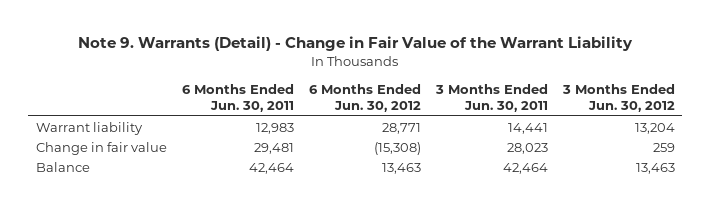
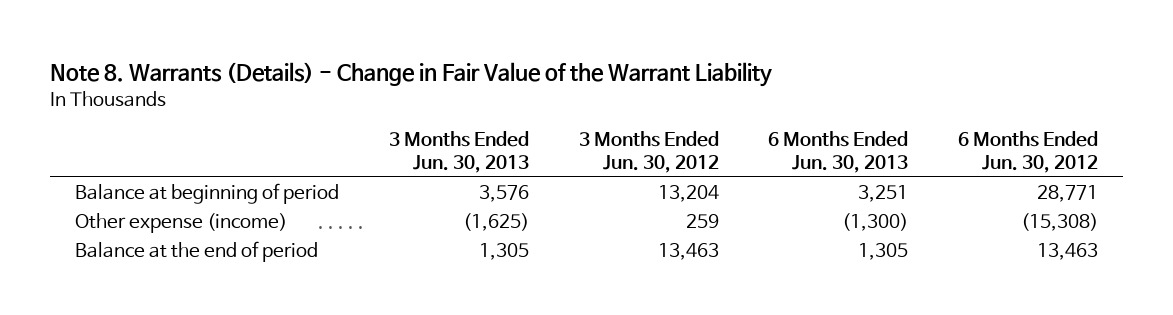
[78,36,634,52] Note 9. Warrants (Detail) - Change in Fair Value of the Warrant Liability -> [49,61,772,87] Note 8. Warrants (Details) - Change in Fair Value of the Warrant Liability
[181,84,294,113] 6 Months Ended Jun. 30, 2011 -> none
[434,84,548,113] 3 Months Ended Jun. 30, 2011 -> none
none -> [388,130,529,174] 3 Months Ended Jun. 30, 2013
none -> [768,130,909,174] 6 Months Ended Jun. 30, 2013
[35,121,143,135] Warrant liability -> [74,183,339,205] Balance at beginning of period
[35,141,167,155] Change in fair value -> [74,213,287,234] Other expense (income)
[35,161,90,172] Balance -> [74,241,318,263] Balance at the end of period

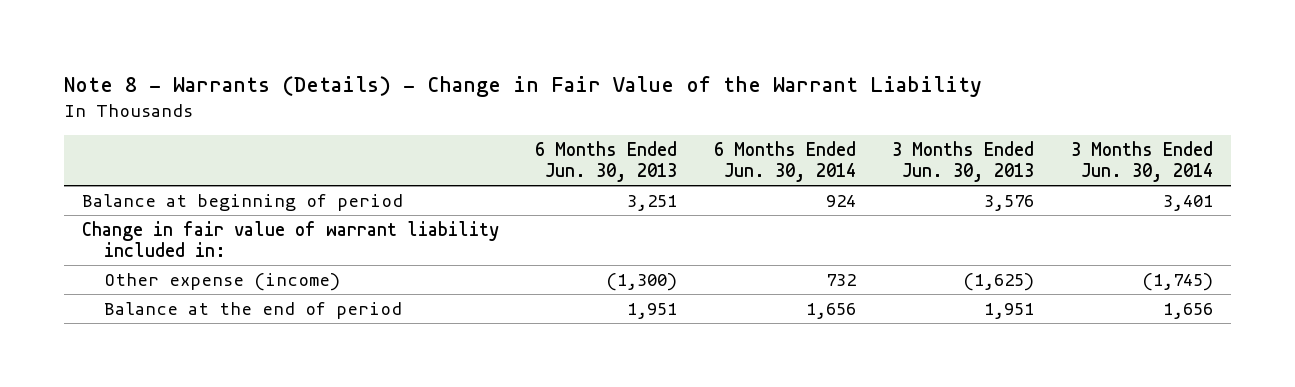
[49,61,772,87] Note 8. Warrants (Details) - Change in Fair Value of the Warrant Liability -> [63,76,982,98] Note 8 - Warrants (Details) - Change in Fair Value of the Warrant Liability
[578,130,719,174] 3 Months Ended Jun. 30, 2012 -> none
[958,130,1099,174] 6 Months Ended Jun. 30, 2012 -> none
none -> [713,141,856,183] 6 Months Ended Jun. 30, 2014
none -> [1070,141,1213,183] 3 Months Ended Jun. 30, 2014
none -> [82,220,500,257] Change in fair value of warrant liability included in:
[478,243,529,261] 1,305 -> [984,302,1035,319] 1,951
[858,243,909,261] 1,305 -> [627,302,678,319] 1,951

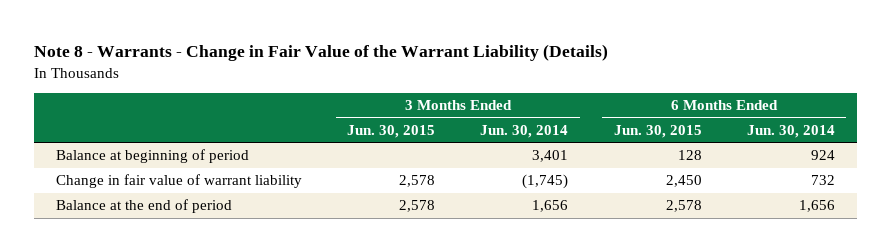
[63,76,982,98] Note 8 - Warrants (Details) - Change in Fair Value of the Warrant Liability -> [33,44,608,62] Note 8 - Warrants - Change in Fair Value of the Warrant Liability (Details)
[535,141,678,183] 6 Months Ended Jun. 30, 2013 -> none
[892,141,1035,183] 3 Months Ended Jun. 30, 2013 -> none
none -> [347,124,436,138] Jun. 30, 2015
none -> [613,124,702,138] Jun. 30, 2015
[82,220,500,257] Change in fair value of warrant liability included in: -> none
[103,272,340,291] Other expense (income) -> [56,174,303,189] Change in fair value of warrant liability

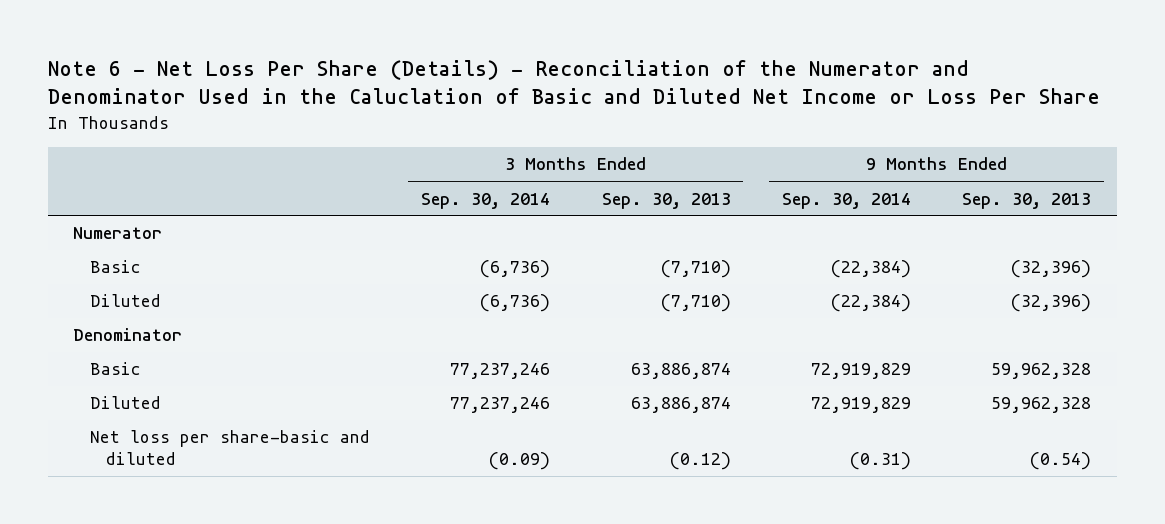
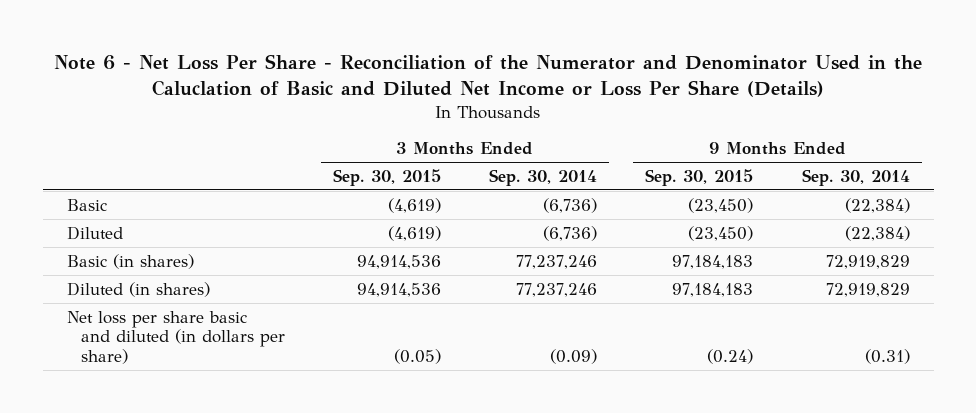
[47,59,1100,105] Note 6 - Net Loss Per Share (Details) - Reconciliation of the Numerator and Denominator Used in the Caluclation of Basic and Diluted Net Income or Loss Per Share -> [54,53,923,98] Note 6 - Net Loss Per Share - Reconciliation of the Numerator and Denominator Used in the Caluclation of Basic and Diluted Net Income or Loss Per Share (Details)
[601,192,731,209] Sep. 30, 2013 -> none
[962,192,1092,209] Sep. 30, 2013 -> none
none -> [333,168,442,186] Sep. 30, 2015
none -> [645,168,754,186] Sep. 30, 2015
[73,227,163,240] Numerator -> none
[73,328,183,342] Denominator -> none
[89,362,141,376] Basic -> [66,253,194,269] Basic (in shares)
[89,396,161,410] Diluted -> [66,281,210,297] Diluted (in shares)
[89,430,370,466] Net loss per share-basic and diluted -> [66,310,286,364] Net loss per share basic and diluted (in dollars per share)

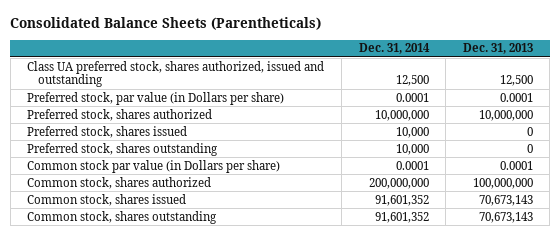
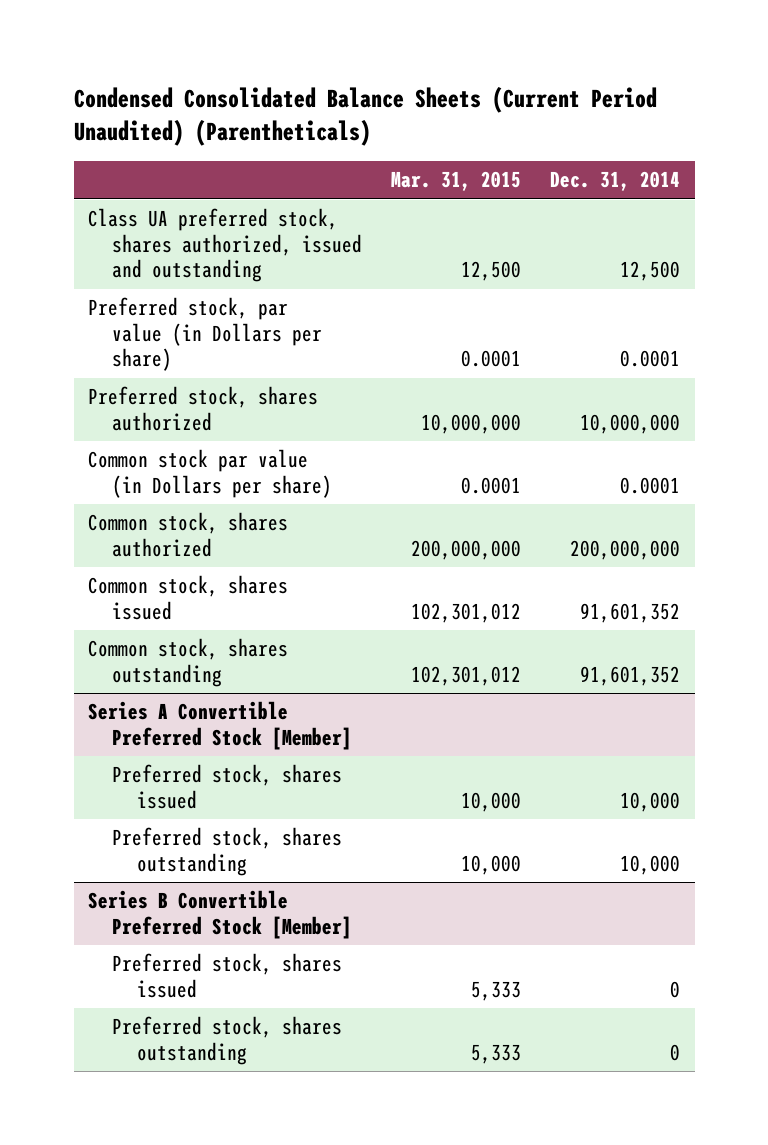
[10,17,322,31] Consolidated Balance Sheets (Parentheticals) -> [73,85,657,146] Condensed Consolidated Balance Sheets (Current Period Unaudited) (Parentheticals)
[462,43,533,55] Dec. 31, 2013 -> none
none -> [391,171,522,192] Mar. 31, 2015
[27,125,188,138] Preferred stock, shares issued -> none
[27,142,219,156] Preferred stock, shares outstanding -> none
none -> [88,701,353,750] Series A Convertible Preferred Stock [Member]
none -> [112,764,343,809] Preferred stock, shares issued
none -> [112,827,343,876] Preferred stock, shares outstanding
none -> [88,890,353,939] Series B Convertible Preferred Stock [Member]
none -> [112,953,343,998] Preferred stock, shares issued
none -> [112,1016,343,1065] Preferred stock, shares outstanding

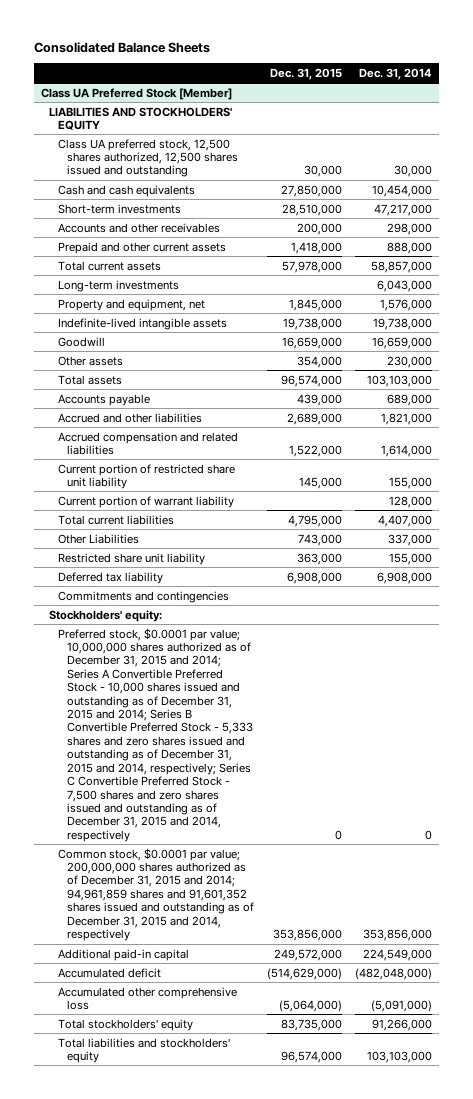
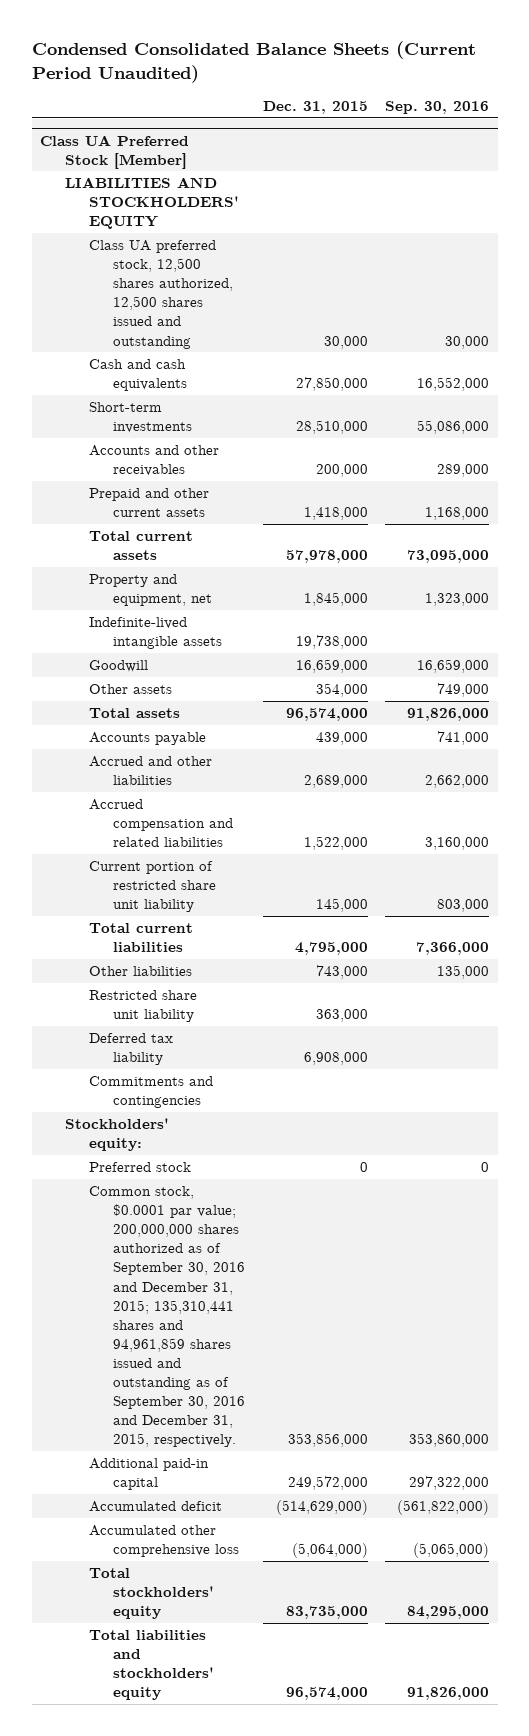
[34,41,211,53] Consolidated Balance Sheets -> [31,41,476,83] Condensed Consolidated Balance Sheets (Current Period Unaudited)
[359,67,433,80] Dec. 31, 2014 -> none
none -> [385,100,490,114] Sep. 30, 2016
[58,279,180,292] Long-term investments -> none
[58,495,235,508] Current portion of warrant liability -> none
[58,533,140,544] Other Liabilities -> [88,966,192,977] Other liabilities
[58,627,253,842] Preferred stock, $0.0001 par value; 10,000,000 shares authorized as of December 31, 2015 and 2014; Series A Convertible Preferred Stock - 10,000 shares issued and outstanding as of December 31, 2015 and 2014; Series B Convertible Preferred Stock - 5,333 shares and zero shares issued and outstanding as of December 31, 2015 and 2014, respectively; Series C Convertible Preferred Stock - 7,500 shares and zero shares issued and outstanding as of December 31, 2015 and 2014, respectively -> [88,1162,191,1173] Preferred stock
[58,847,254,942] Common stock, $0.0001 par value; 200,000,000 shares authorized as of December 31, 2015 and 2014; 94,961,859 shares and 91,601,352 shares issued and outstanding as of December 31, 2015 and 2014, respectively -> [88,1186,246,1448] Common stock, $0.0001 par value; 200,000,000 shares authorized as of September 30, 2016 and December 31, 2015; 135,310,441 shares and 94,961,859 shares issued and outstanding as of September 30, 2016 and December 31, 2015, respectively.

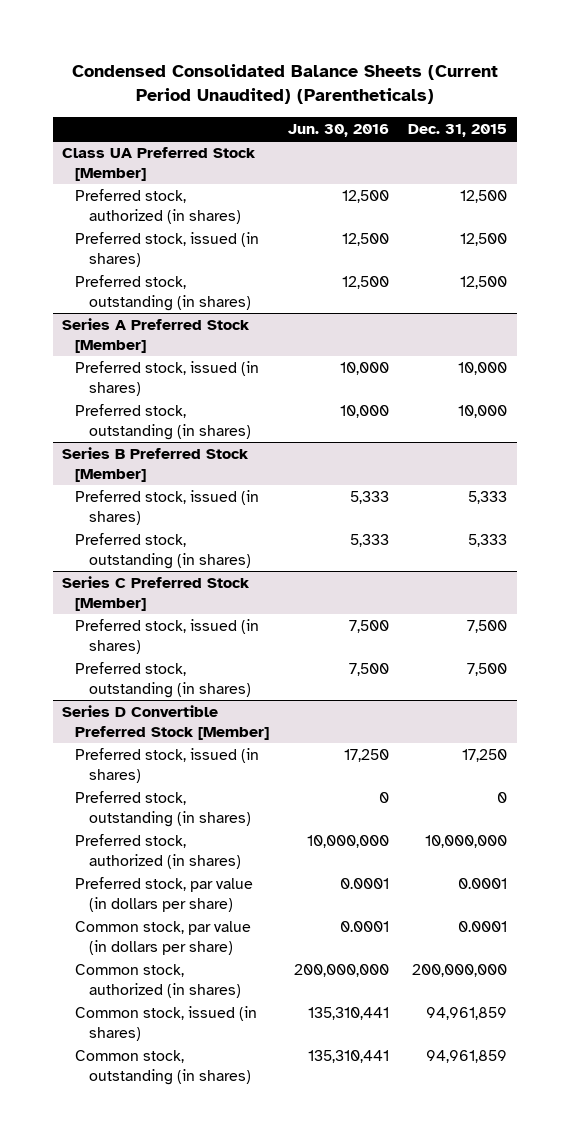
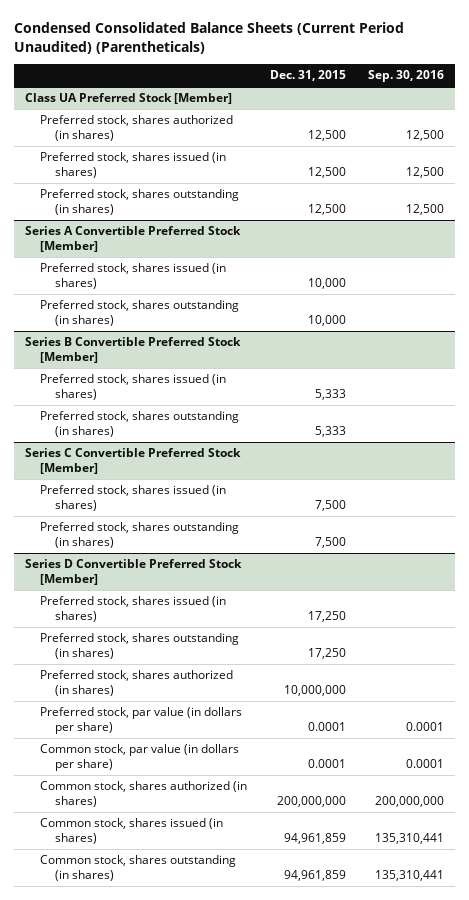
[288,123,390,137] Jun. 30, 2016 -> none
none -> [367,70,444,83] Sep. 30, 2016
[75,189,241,224] Preferred stock, authorized (in shares) -> [40,115,234,142] Preferred stock, shares authorized (in shares)
[75,232,260,267] Preferred stock, issued (in shares) -> [40,152,227,179] Preferred stock, shares issued (in shares)
[75,275,251,311] Preferred stock, outstanding (in shares) -> [40,189,240,216] Preferred stock, shares outstanding (in shares)
[62,318,251,353] Series A Preferred Stock [Member] -> [25,226,242,253] Series A Convertible Preferred Stock [Member]
[75,361,260,396] Preferred stock, issued (in shares) -> [40,263,227,290] Preferred stock, shares issued (in shares)
[75,404,251,440] Preferred stock, outstanding (in shares) -> [40,300,240,327] Preferred stock, shares outstanding (in shares)
[62,447,250,482] Series B Preferred Stock [Member] -> [25,337,242,364] Series B Convertible Preferred Stock [Member]
[75,490,260,525] Preferred stock, issued (in shares) -> [40,374,227,401] Preferred stock, shares issued (in shares)
[75,533,251,569] Preferred stock, outstanding (in shares) -> [40,411,240,438] Preferred stock, shares outstanding (in shares)
[62,576,251,611] Series C Preferred Stock [Member] -> [25,448,242,475] Series C Convertible Preferred Stock [Member]
[75,619,260,654] Preferred stock, issued (in shares) -> [40,485,227,512] Preferred stock, shares issued (in shares)
[75,662,251,698] Preferred stock, outstanding (in shares) -> [40,522,240,549] Preferred stock, shares outstanding (in shares)
[75,748,260,783] Preferred stock, issued (in shares) -> [40,596,227,623] Preferred stock, shares issued (in shares)
[75,791,251,827] Preferred stock, outstanding (in shares) -> [40,633,240,660] Preferred stock, shares outstanding (in shares)
[497,792,508,804] 0 -> [307,648,346,660] 17,250
[75,834,241,869] Preferred stock, authorized (in shares) -> [40,670,234,697] Preferred stock, shares authorized (in shares)
[75,964,241,998] Common stock, authorized (in shares) -> [40,781,248,808] Common stock, shares authorized (in shares)
[75,1006,258,1041] Common stock, issued (in shares) -> [40,818,224,845] Common stock, shares issued (in shares)
[75,1050,251,1085] Common stock, outstanding (in shares) -> [40,855,237,882] Common stock, shares outstanding (in shares)

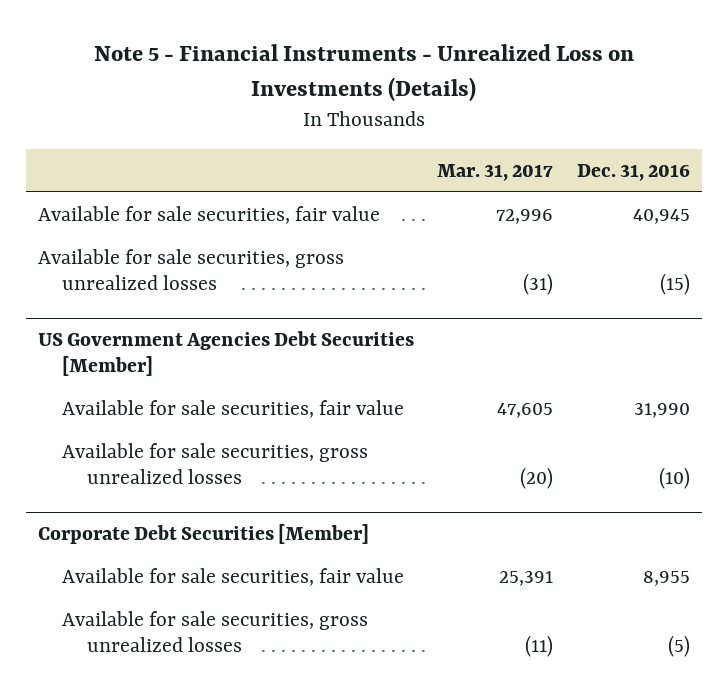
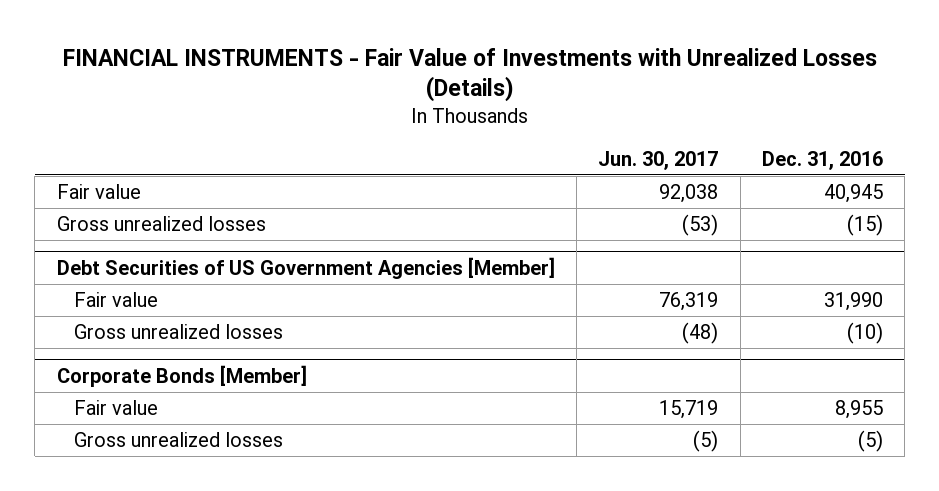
[93,43,634,102] Note 5 - Financial Instruments - Unrealized Loss on Investments (Details) -> [62,47,877,103] FINANCIAL INSTRUMENTS - Fair Value of Investments with Unrealized Losses (Details)
[437,163,554,181] Mar. 31, 2017 -> none
none -> [598,151,719,171] Jun. 30, 2017
[37,205,380,224] Available for sale securities, fair value -> [56,183,141,199] Fair value
[37,248,344,291] Available for sale securities, gross unrealized losses -> [56,215,266,231] Gross unrealized losses
[37,330,414,377] US Government Agencies Debt Securities [Member] -> [56,256,555,279] Debt Securities of US Government Agencies [Member]
[62,399,405,418] Available for sale securities, fair value -> [73,291,158,307] Fair value
[62,442,369,485] Available for sale securities, gross unrealized losses -> [73,323,283,339] Gross unrealized losses
[37,523,369,544] Corporate Debt Securities [Member] -> [56,364,307,387] Corporate Bonds [Member]
[62,567,405,586] Available for sale securities, fair value -> [73,399,158,415] Fair value
[62,610,369,653] Available for sale securities, gross unrealized losses -> [73,431,283,447] Gross unrealized losses

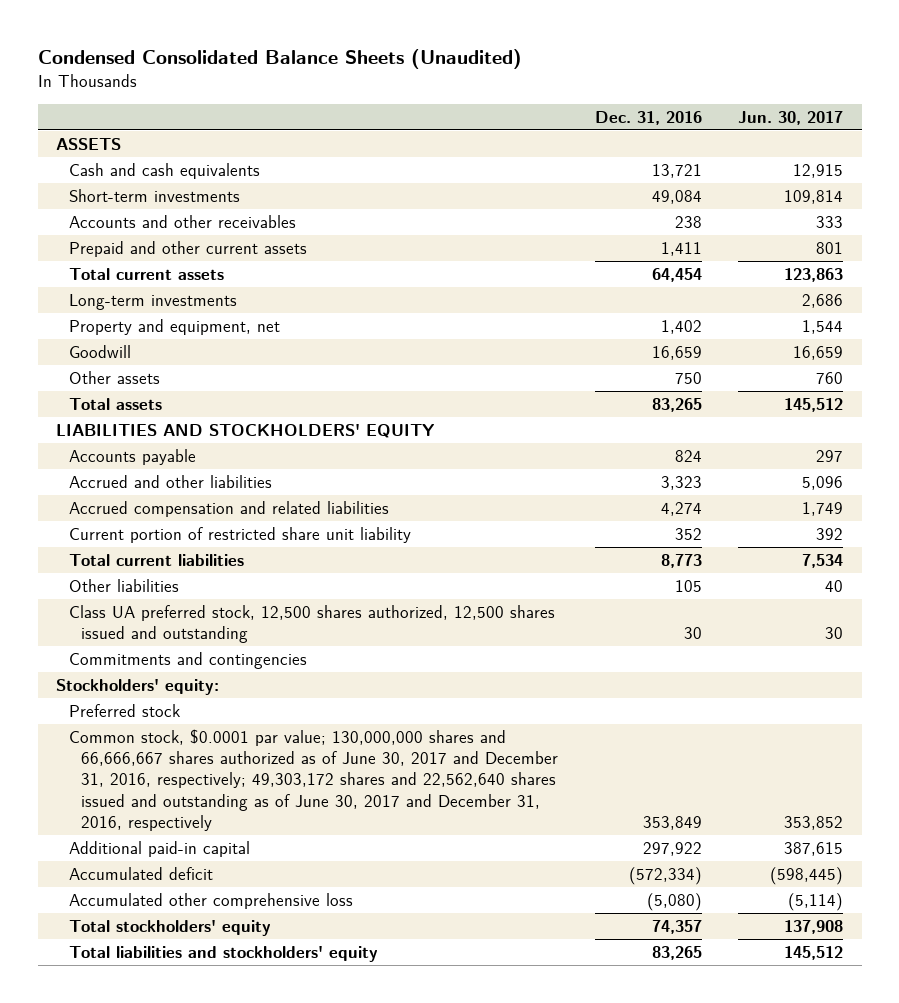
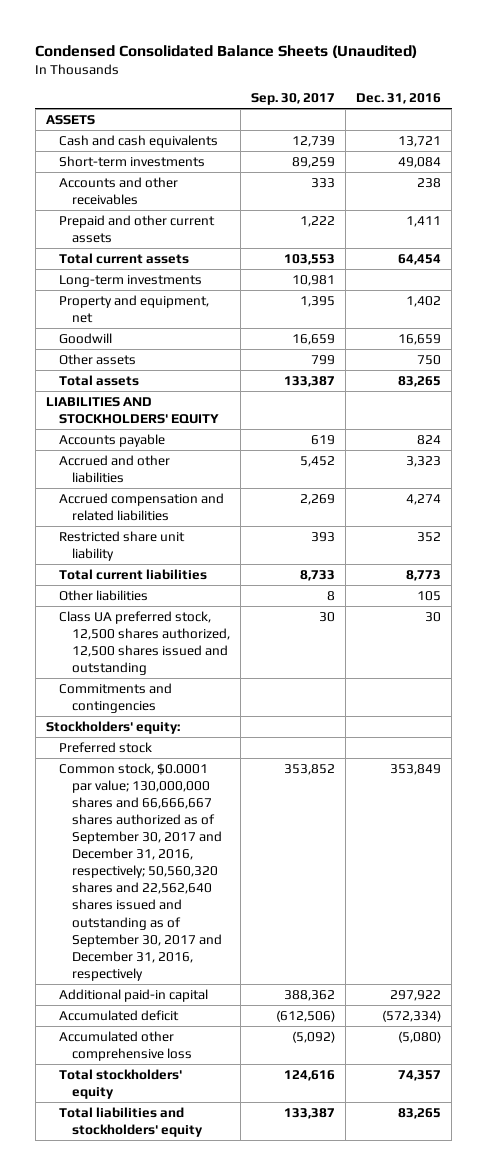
[738,110,844,125] Jun. 30, 2017 -> none
none -> [251,93,336,106] Sep. 30, 2017
[68,526,411,543] Current portion of restricted share unit liability -> [58,530,185,561] Restricted share unit liability
[68,728,559,832] Common stock, $0.0001 par value; 130,000,000 shares and 66,666,667 shares authorized as of June 30, 2017 and December 31, 2016, respectively; 49,303,172 shares and 22,562,640 shares issued and outstanding as of June 30, 2017 and December 31, 2016, respectively -> [58,762,222,981] Common stock, $0.0001 par value; 130,000,000 shares and 66,666,667 shares authorized as of September 30, 2017 and December 31, 2016, respectively; 50,560,320 shares and 22,562,640 shares issued and outstanding as of September 30, 2017 and December 31, 2016, respectively

